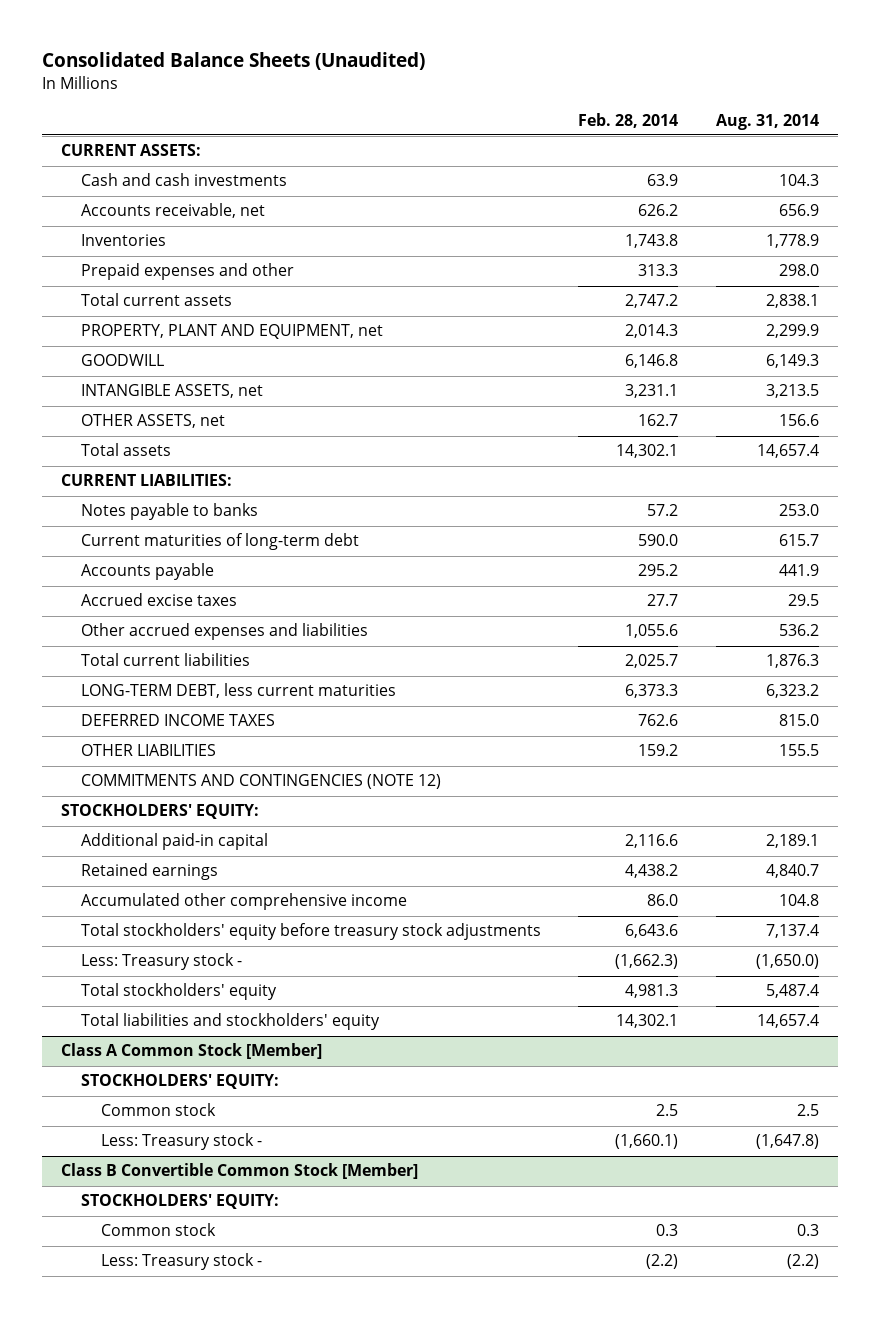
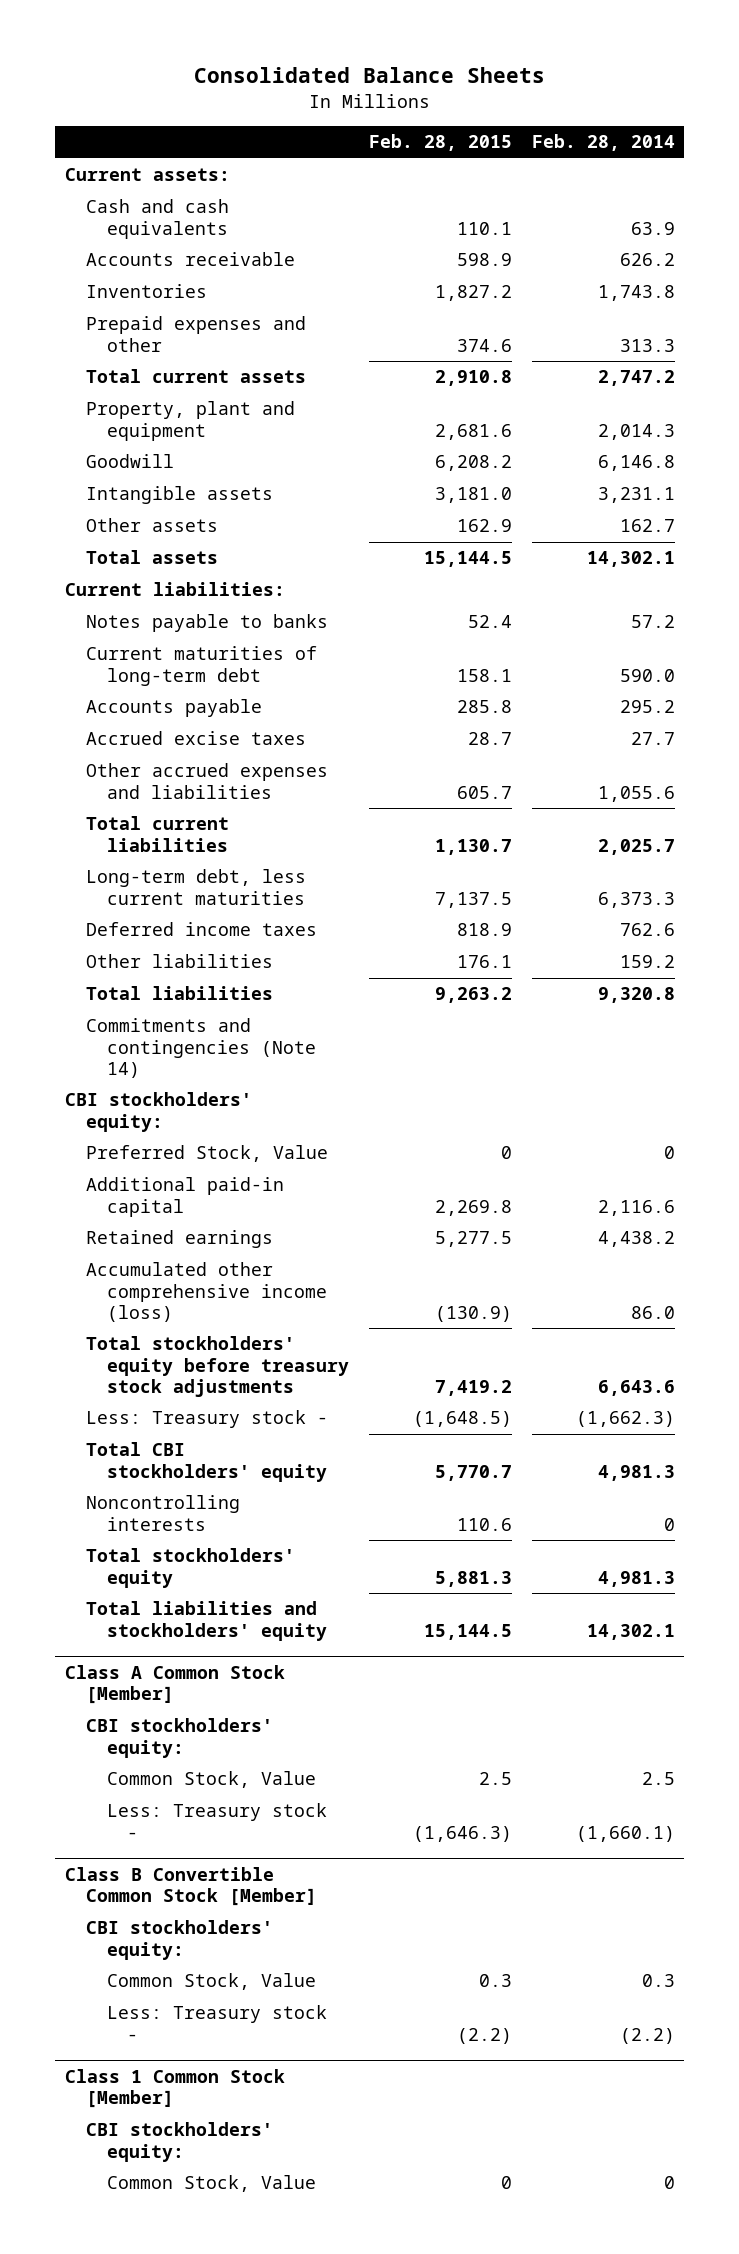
[42,52,426,71] Consolidated Balance Sheets (Unaudited) -> [193,67,545,84] Consolidated Balance Sheets
[715,113,819,130] Aug. 31, 2014 -> none
none -> [368,134,512,152] Feb. 28, 2015
[61,144,202,157] CURRENT ASSETS: -> [64,168,230,182] Current assets:
[81,173,288,187] Cash and cash investments -> [85,199,229,239] Cash and cash equivalents
[81,203,266,219] Accounts receivable, net -> [85,252,295,267] Accounts receivable
[81,324,384,340] PROPERTY, PLANT AND EQUIPMENT, net -> [85,401,295,441] Property, plant and equipment
[81,354,165,367] GOODWILL -> [85,454,174,469] Goodwill
[81,384,264,399] INTANGIBLE ASSETS, net -> [85,486,273,505] Intangible assets
[81,414,226,429] OTHER ASSETS, net -> [85,518,218,533] Other assets
[61,474,233,487] CURRENT LIABILITIES: -> [64,582,285,597] Current liabilities:
[81,683,397,699] LONG-TERM DEBT, less current maturities -> [85,869,306,905] Long-term debt, less current maturities
[81,714,276,727] DEFERRED INCOME TAXES -> [85,922,317,937] Deferred income taxes
[81,744,217,757] OTHER LIABILITIES -> [85,954,273,969] Other liabilities
none -> [85,986,273,1001] Total liabilities
[81,774,442,790] COMMITMENTS AND CONTINGENCIES (NOTE 12) -> [85,1018,316,1078] Commitments and contingencies (Note 14)
[61,804,260,820] STOCKHOLDERS' EQUITY: -> [64,1092,252,1132] CBI stockholders' equity:
none -> [85,1145,328,1163] Preferred Stock, Value
[81,893,408,911] Accumulated other comprehensive income -> [85,1262,327,1322] Accumulated other comprehensive income (loss)
none -> [85,1442,327,1482] Total CBI stockholders' equity
none -> [85,1495,240,1531] Noncontrolling interests
[81,1074,280,1090] STOCKHOLDERS' EQUITY: -> [85,1718,273,1758] CBI stockholders' equity:
[101,1103,217,1117] Common stock -> [106,1771,316,1789] Common Stock, Value
[81,1194,280,1210] STOCKHOLDERS' EQUITY: -> [85,1920,273,1960] CBI stockholders' equity:
[101,1223,217,1237] Common stock -> [106,1973,316,1991] Common Stock, Value
none -> [64,2069,285,2109] Class 1 Common Stock [Member]
none -> [85,2122,273,2162] CBI stockholders' equity:
none -> [106,2175,316,2193] Common Stock, Value

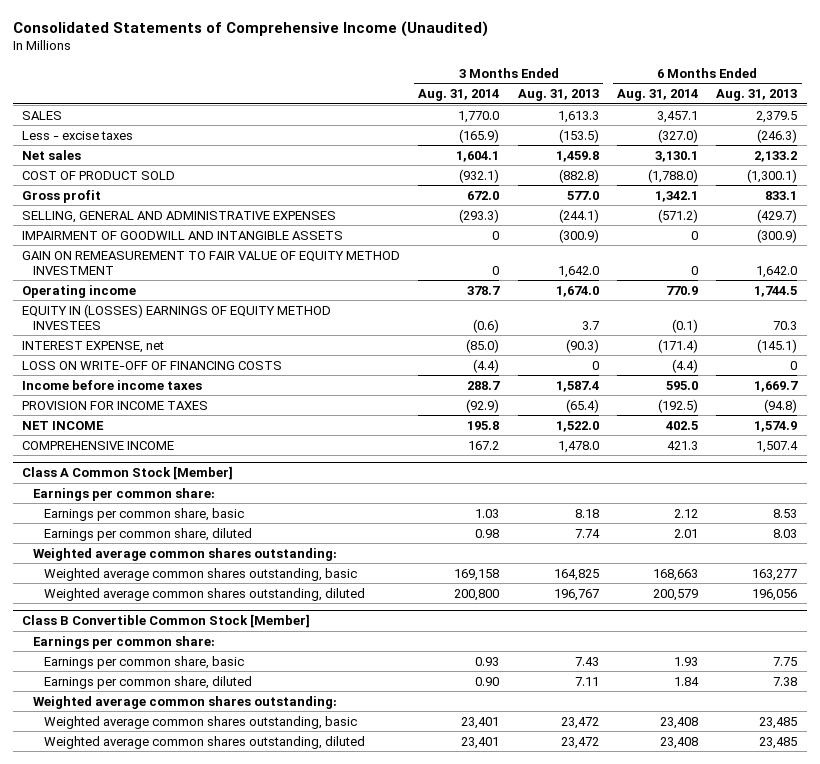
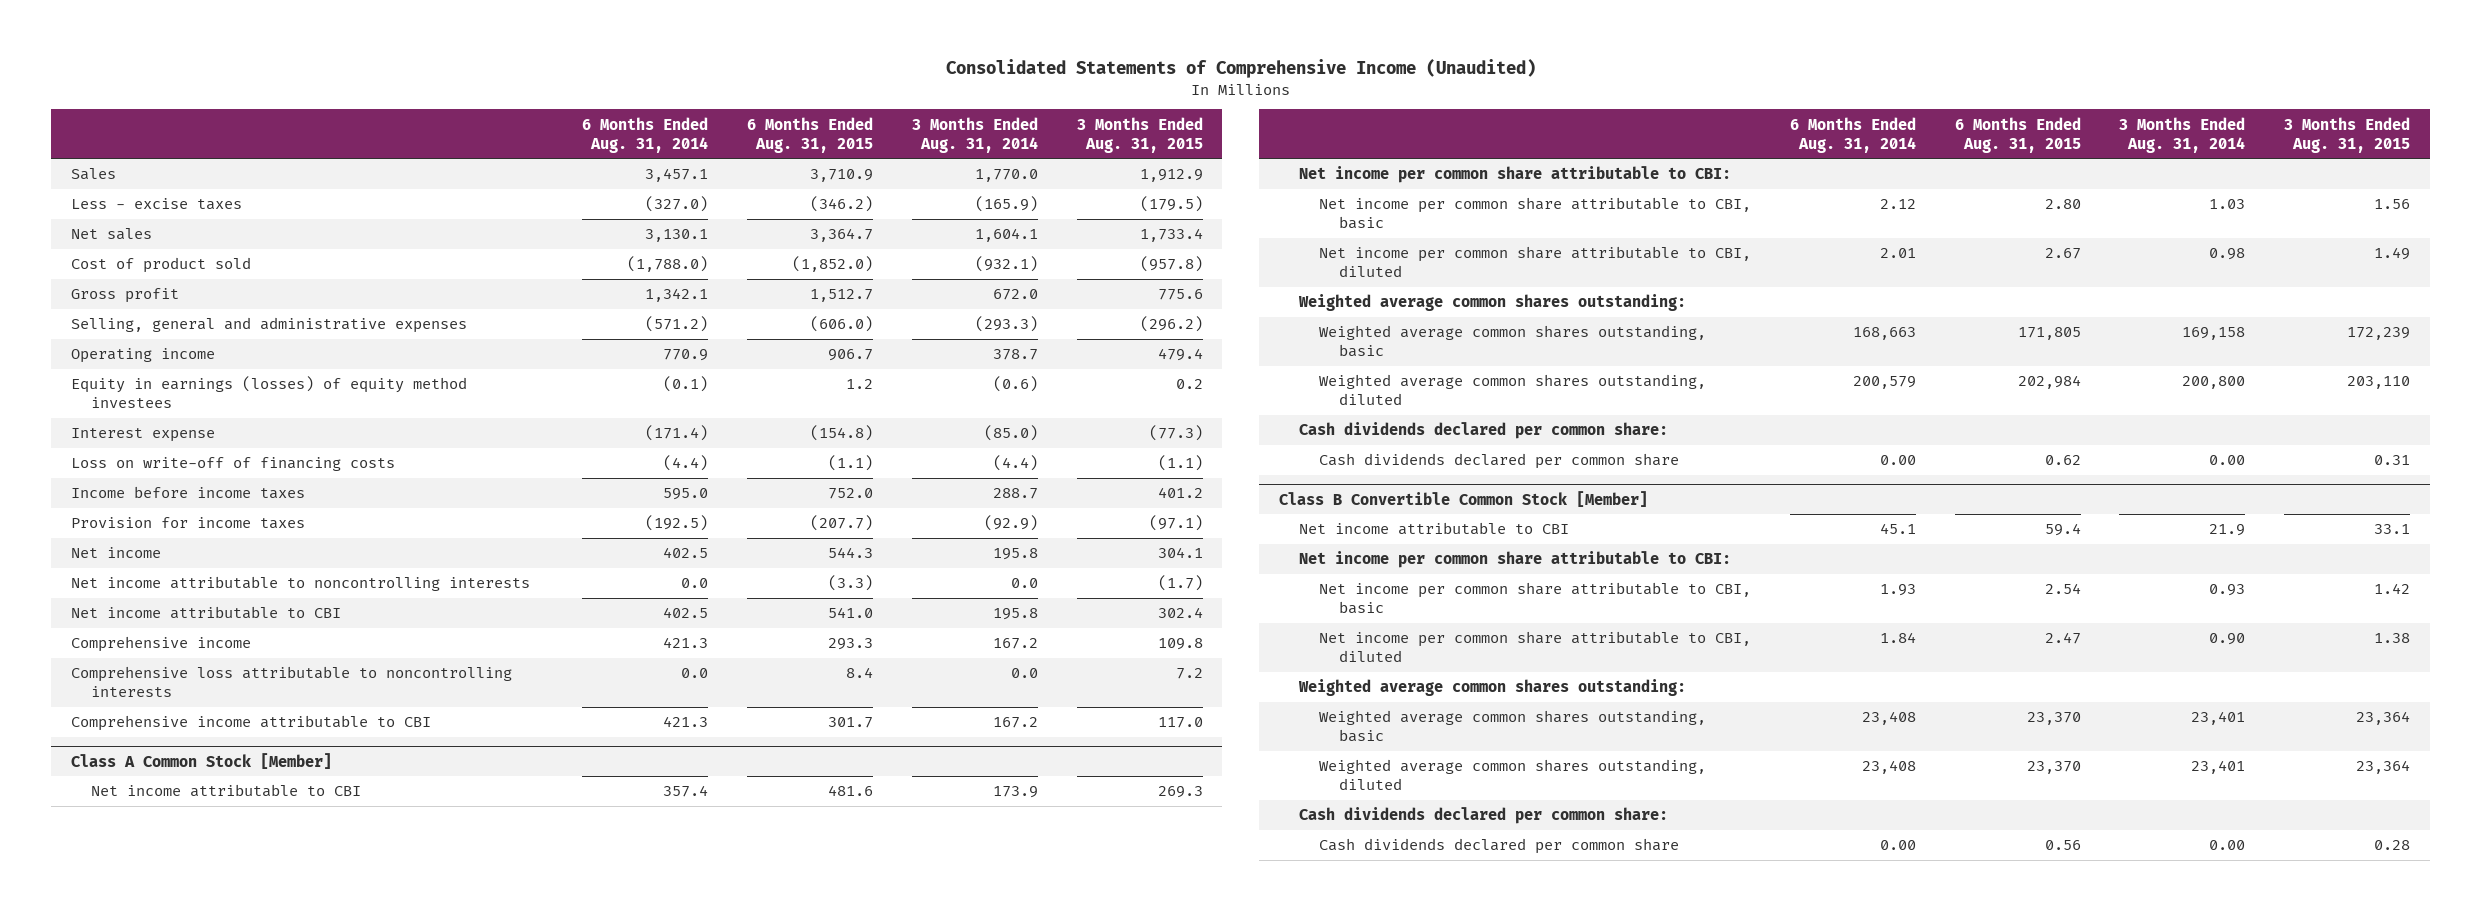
[517,89,599,102] Aug. 31, 2013 -> none
[716,89,798,102] Aug. 31, 2013 -> none
none -> [746,116,873,153] 6 Months Ended Aug. 31, 2015
none -> [1076,116,1203,153] 3 Months Ended Aug. 31, 2015
[22,110,63,120] SALES -> [70,168,116,181] Sales
[22,170,176,180] COST OF PRODUCT SOLD -> [70,257,251,274] Cost of product sold
[22,230,344,240] IMPAIRMENT OF GOODWILL AND INTANGIBLE ASSETS -> none
[22,250,401,275] GAIN ON REMEASUREMENT TO FAIR VALUE OF EQUITY METHOD INVESTMENT -> none
[22,210,337,223] SELLING, GENERAL AND ADMINISTRATIVE EXPENSES -> [70,317,467,334] Selling, general and administrative expenses
[22,303,332,330] EQUITY IN (LOSSES) EARNINGS OF EQUITY METHOD INVESTEES -> [70,376,467,409] Equity in earnings (losses) of equity method investees
[22,340,165,353] INTEREST EXPENSE, net -> [70,428,215,443] Interest expense
[22,360,283,370] LOSS ON WRITE-OFF OF FINANCING COSTS -> [70,457,395,472] Loss on write-off of financing costs
[22,400,209,410] PROVISION FOR INCOME TAXES -> [70,517,305,530] Provision for income taxes
none -> [70,547,161,559] Net income
none -> [70,576,530,592] Net income attributable to noncontrolling interests
[22,420,105,430] NET INCOME -> [70,606,341,620] Net income attributable to CBI
none -> [70,636,251,653] Comprehensive income
none -> [70,666,512,698] Comprehensive loss attributable to noncontrolling interests
[22,440,175,450] COMPREHENSIVE INCOME -> [70,715,431,732] Comprehensive income attributable to CBI
none -> [90,784,361,798] Net income attributable to CBI
[33,487,216,501] Earnings per common share: -> [1298,166,1731,184] Net income per common share attributable to CBI:
[44,507,245,521] Earnings per common share, basic -> [1318,197,1751,230] Net income per common share attributable to CBI, basic
[44,527,253,541] Earnings per common share, diluted -> [1318,246,1751,278] Net income per common share attributable to CBI, diluted
none -> [1298,422,1668,440] Cash dividends declared per common share:
none -> [1318,453,1679,470] Cash dividends declared per common share
none -> [1298,522,1569,536] Net income attributable to CBI
[33,635,216,649] Earnings per common share: -> [1298,551,1731,569] Net income per common share attributable to CBI:
[44,655,245,669] Earnings per common share, basic -> [1318,582,1751,615] Net income per common share attributable to CBI, basic
[44,675,253,689] Earnings per common share, diluted -> [1318,631,1751,663] Net income per common share attributable to CBI, diluted
none -> [1298,807,1668,825] Cash dividends declared per common share:
none -> [1318,838,1679,855] Cash dividends declared per common share

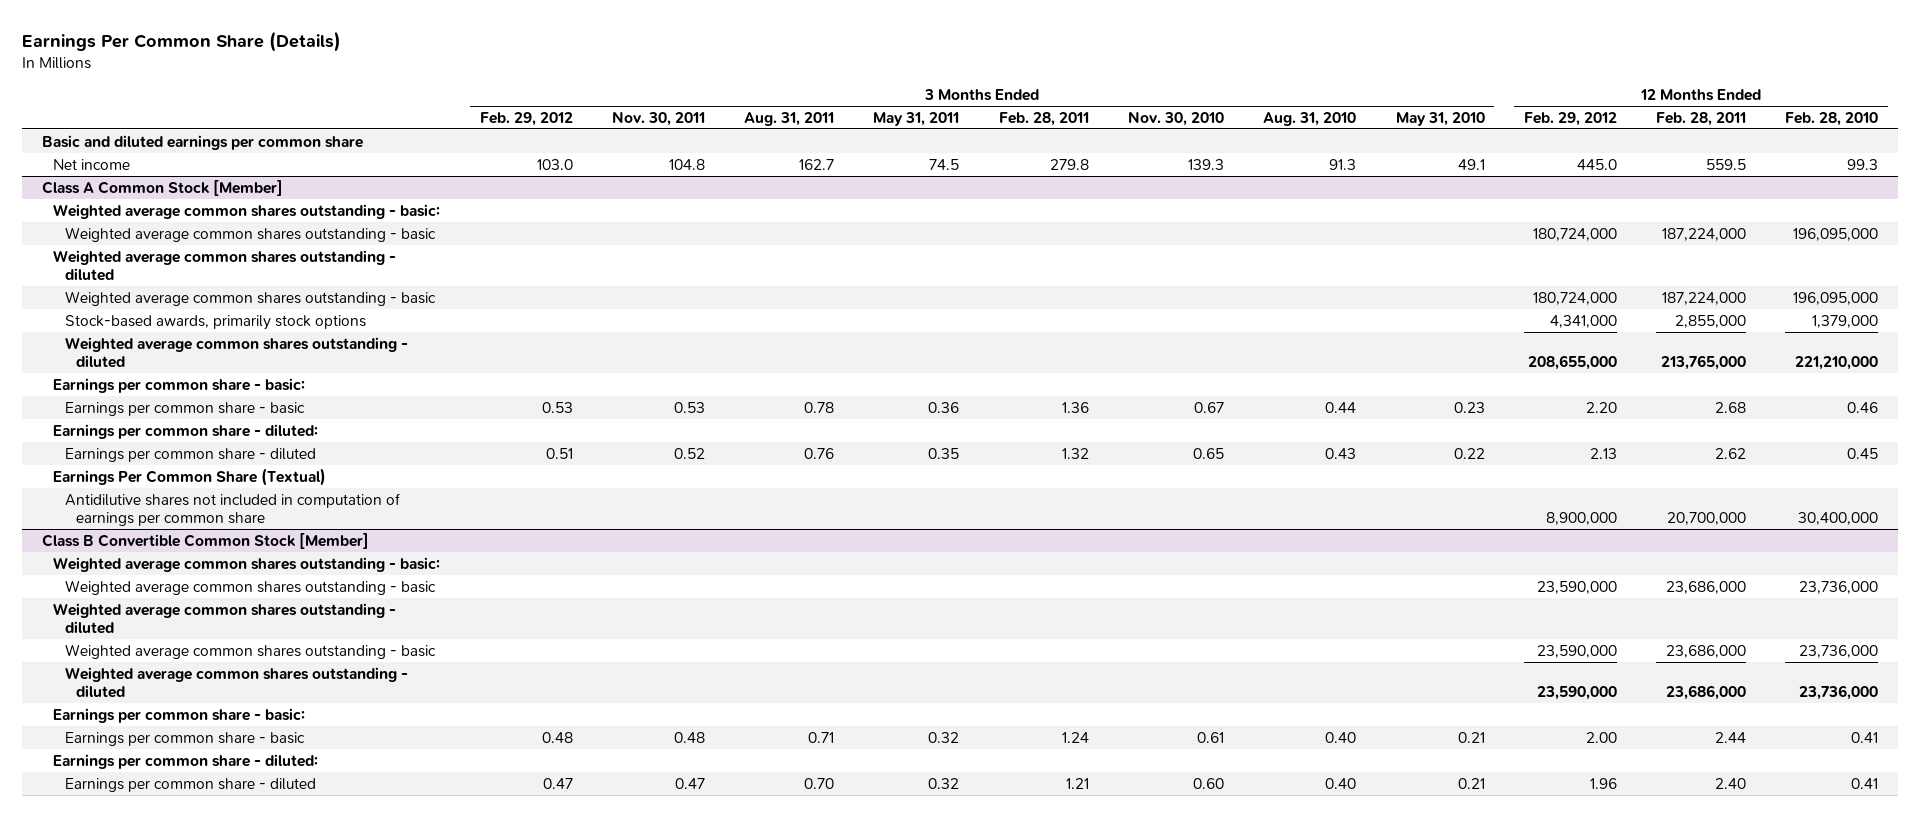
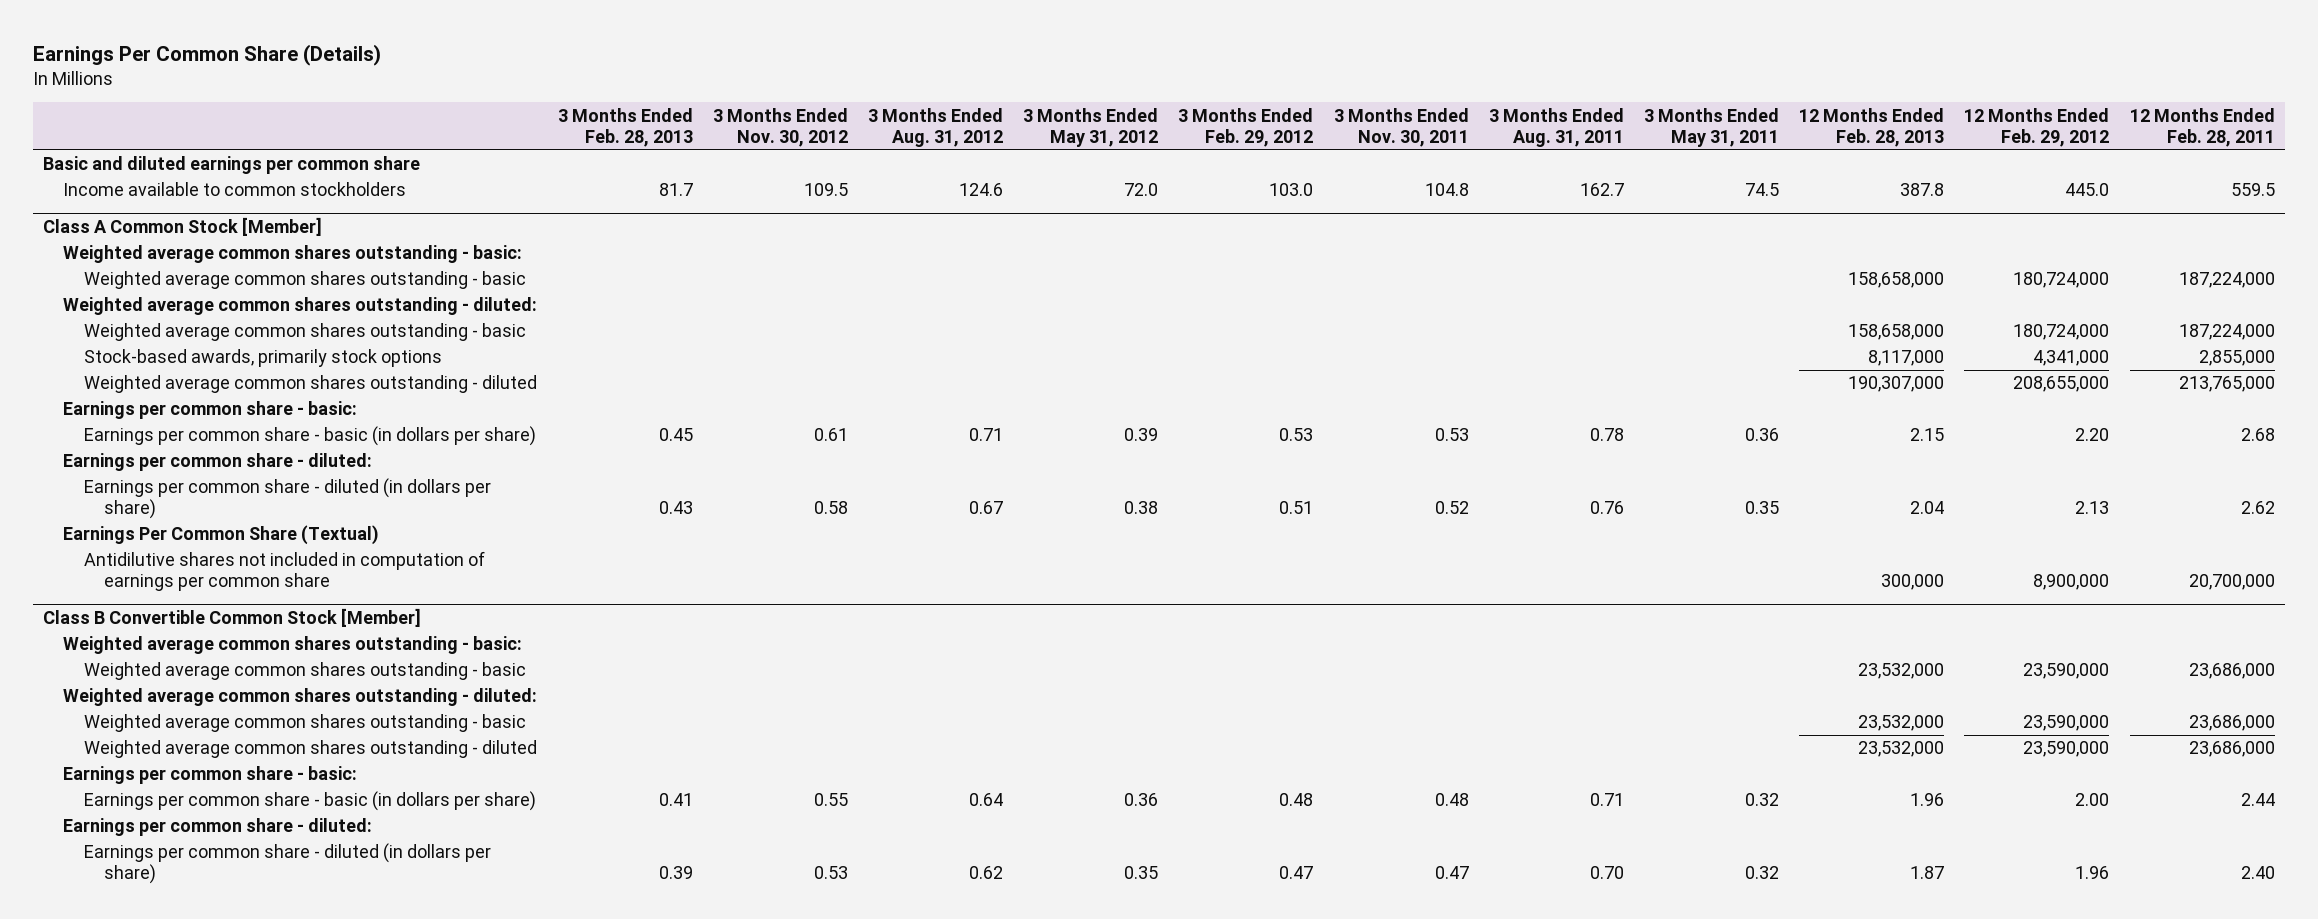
[998,111,1089,126] Feb. 28, 2011 -> none
[1128,111,1225,126] Nov. 30, 2010 -> none
[1263,111,1357,126] Aug. 31, 2010 -> none
[1395,111,1485,126] May 31, 2010 -> none
[1785,111,1879,126] Feb. 28, 2010 -> none
none -> [557,107,693,147] 3 Months Ended Feb. 28, 2013
none -> [712,107,848,147] 3 Months Ended Nov. 30, 2012
none -> [868,107,1004,147] 3 Months Ended Aug. 31, 2012
none -> [1023,107,1159,147] 3 Months Ended May 31, 2012
none -> [1799,107,1945,147] 12 Months Ended Feb. 28, 2013
[53,158,131,170] Net income -> [63,182,407,197] Income available to common stockholders
[53,249,397,281] Weighted average common shares outstanding - diluted -> [63,297,538,316] Weighted average common shares outstanding - diluted:
[64,401,305,416] Earnings per common share - basic -> [83,426,536,447] Earnings per common share - basic (in dollars per share)
[64,447,316,462] Earnings per common share - diluted -> [83,478,491,520] Earnings per common share - diluted (in dollars per share)
[53,602,397,634] Weighted average common shares outstanding - diluted -> [63,688,538,707] Weighted average common shares outstanding - diluted:
[64,731,305,746] Earnings per common share - basic -> [83,791,536,812] Earnings per common share - basic (in dollars per share)
[64,777,316,792] Earnings per common share - diluted -> [83,843,491,885] Earnings per common share - diluted (in dollars per share)

